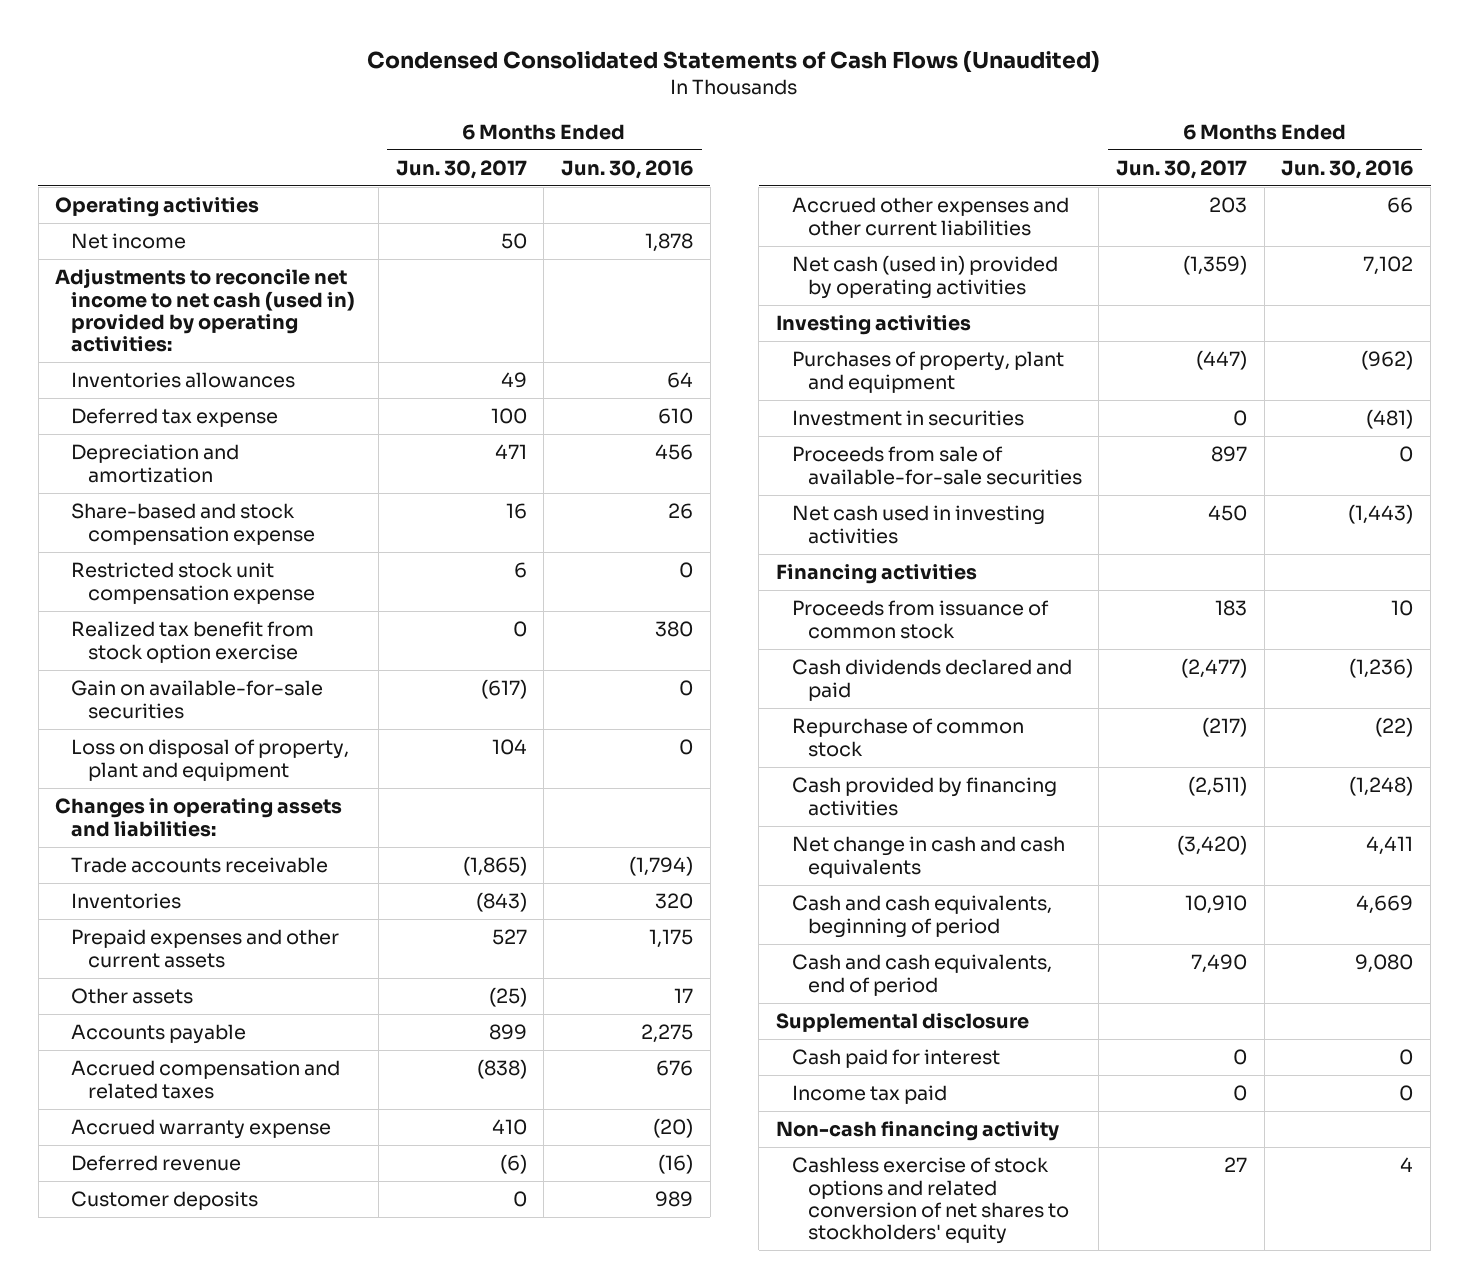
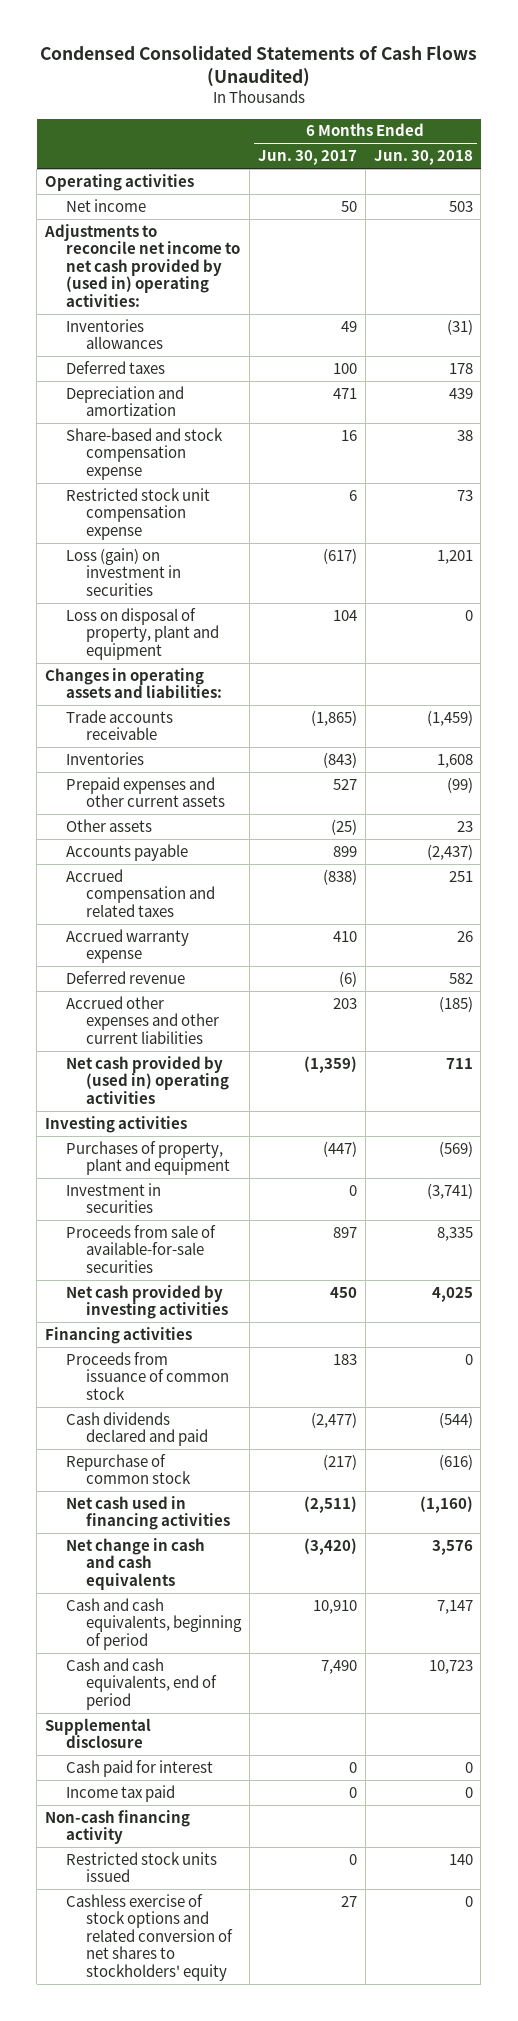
[561,159,694,179] Jun. 30, 2016 -> none
none -> [373,150,473,166] Jun. 30, 2018
[55,268,356,353] Adjustments to reconcile net income to net cash (used in) provided by operating activities: -> [43,223,240,307] Adjustments to reconcile net income to net cash provided by (used in) operating activities:
[71,408,279,428] Deferred tax expense -> [65,360,165,374] Deferred taxes
[71,621,315,663] Realized tax benefit from stock option exercise -> none
[71,680,324,719] Gain on available-for-sale securities -> [65,547,182,596] Loss (gain) on investment in securities
[71,1191,259,1211] Customer deposits -> none
[791,255,1058,299] Net cash (used in) provided by operating activities -> [65,1055,230,1104] Net cash provided by (used in) operating activities
[791,505,1045,544] Net cash used in investing activities -> [65,1284,229,1320] Net cash provided by investing activities
[791,777,1057,816] Cash provided by financing activities -> [65,1495,231,1531] Net cash used in financing activities
none -> [65,1851,217,1883] Restricted stock units issued

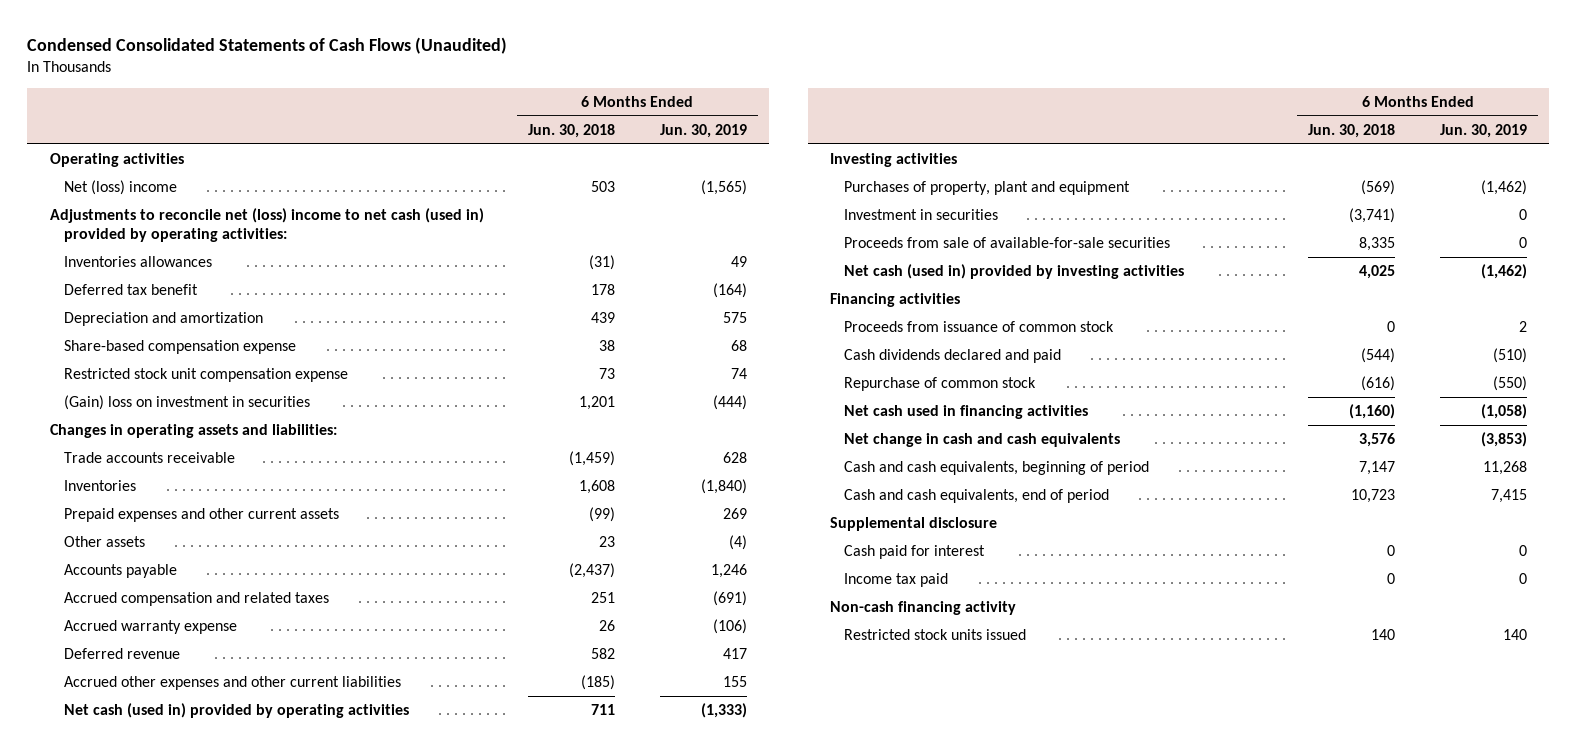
[257,150,357,166] Jun. 30, 2017 -> none
none -> [659,123,747,138] Jun. 30, 2019
[65,198,146,212] Net income -> [63,179,177,195] Net (loss) income
[43,223,240,307] Adjustments to reconcile net income to net cash provided by (used in) operating activities: -> [49,207,484,243] Adjustments to reconcile net (loss) income to net cash (used in) provided by operating activities:
[65,360,165,374] Deferred taxes -> [63,283,198,295] Deferred tax benefit
[65,427,223,480] Share-based and stock compensation expense -> [63,339,296,354] Share-based compensation expense
[65,607,220,660] Loss on disposal of property, plant and equipment -> none
[65,547,182,596] Loss (gain) on investment in securities -> [63,394,310,410] (Gain) loss on investment in securities
[65,1055,230,1104] Net cash provided by (used in) operating activities -> [63,702,409,718] Net cash (used in) provided by operating activities
[65,1284,229,1320] Net cash provided by investing activities -> [844,263,1185,279] Net cash (used in) provided by investing activities
[65,1893,234,1981] Cashless exercise of stock options and related conversion of net shares to stockholders' equity -> none

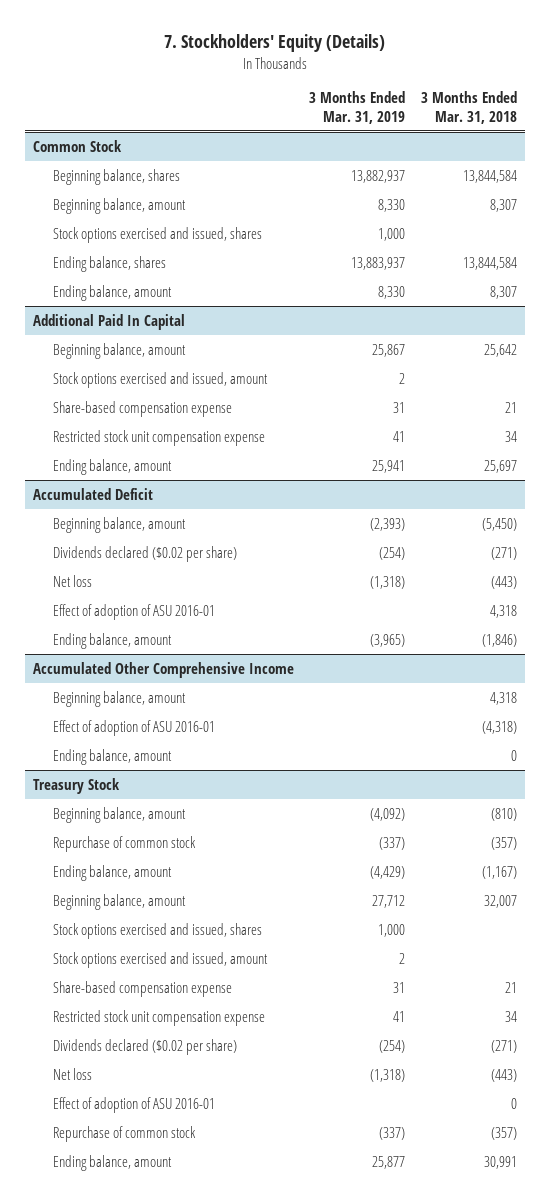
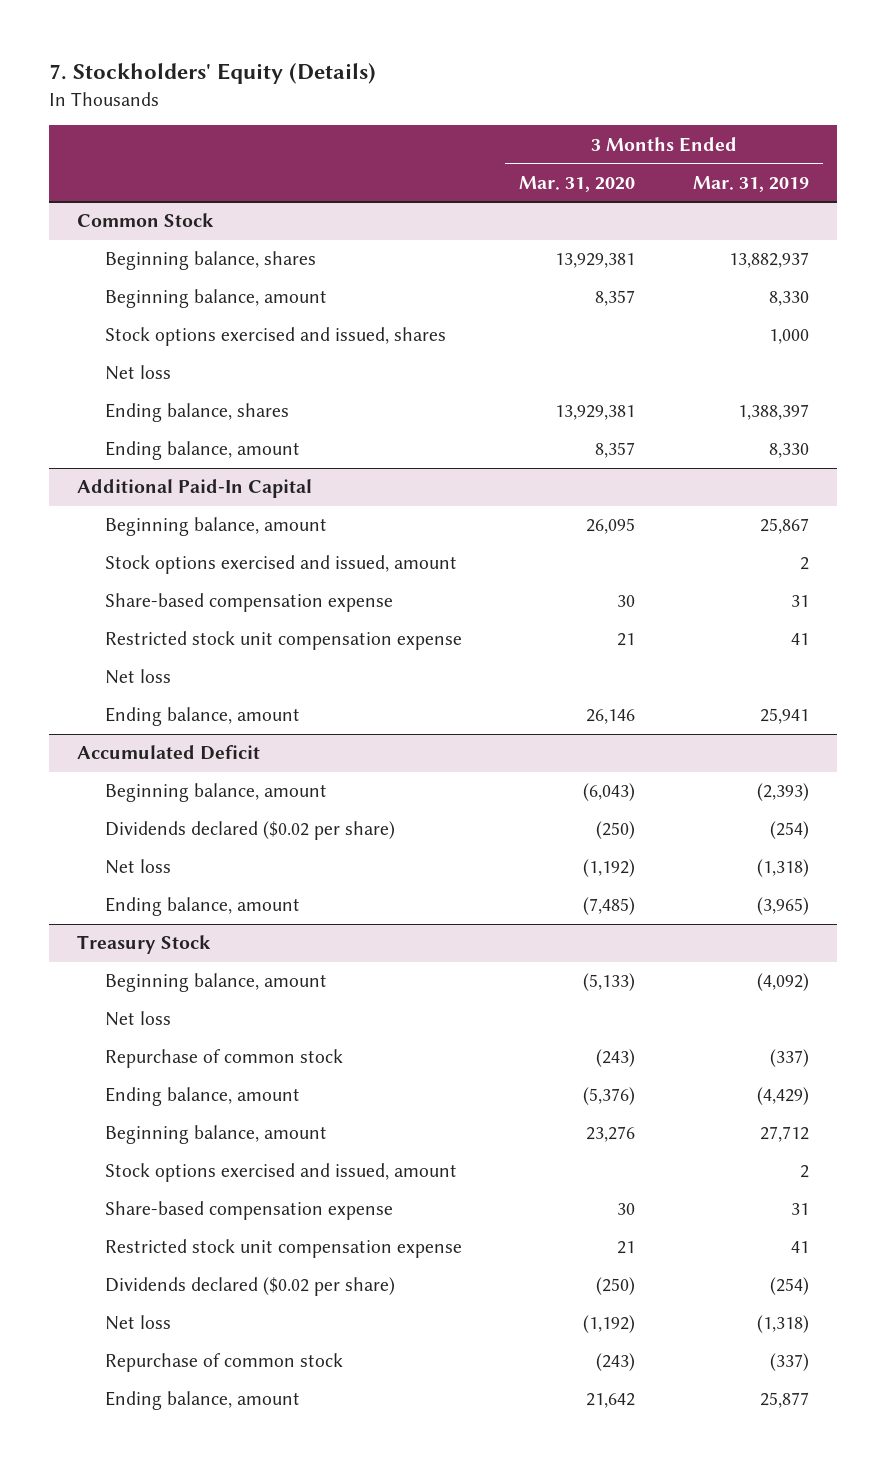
[420,91,517,124] 3 Months Ended Mar. 31, 2018 -> none
none -> [519,175,636,192] Mar. 31, 2020
none -> [105,365,172,381] Net loss
[351,256,406,270] 13,883,937 -> [737,404,809,421] 1,388,397
[32,313,185,330] Additional Paid In Capital -> [77,479,313,499] Additional Paid-In Capital
none -> [105,669,172,685] Net loss
[53,603,216,620] Effect of adoption of ASU 2016-01 -> none
[32,661,294,678] Accumulated Other Comprehensive Income -> none
[53,690,187,707] Beginning balance, amount -> none
[53,719,216,736] Effect of adoption of ASU 2016-01 -> none
[53,748,173,765] Ending balance, amount -> none
none -> [105,1011,172,1027] Net loss
[53,922,263,939] Stock options exercised and issued, shares -> none
[53,1096,216,1113] Effect of adoption of ASU 2016-01 -> none

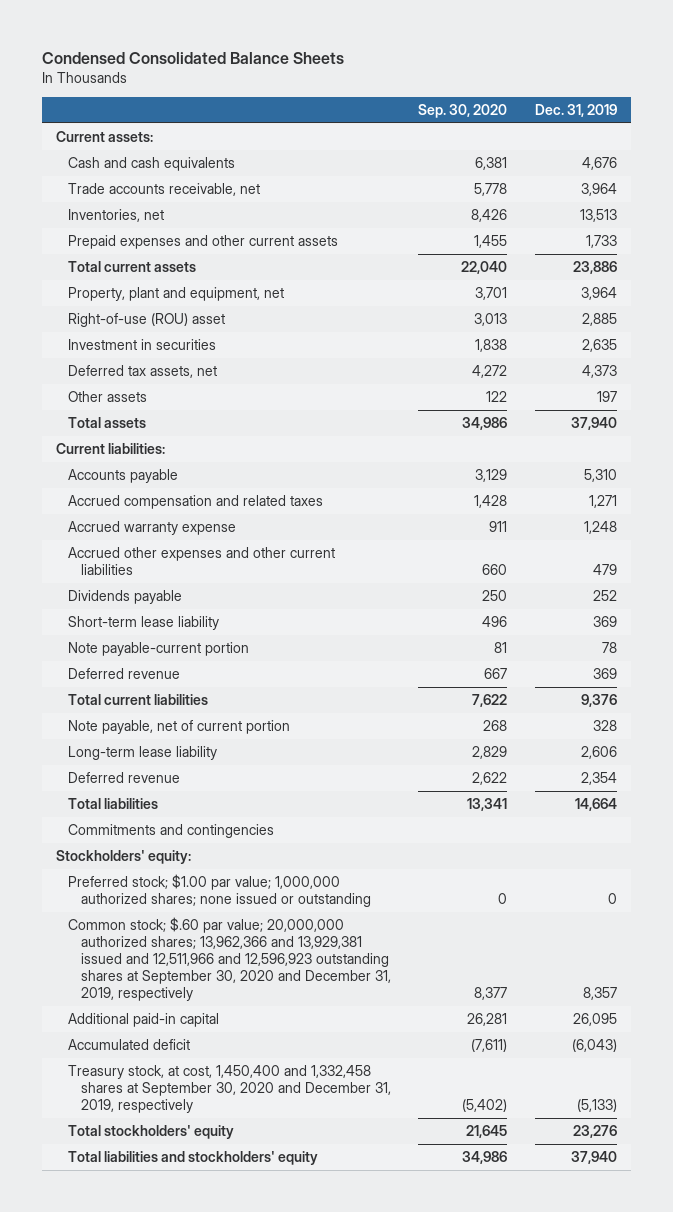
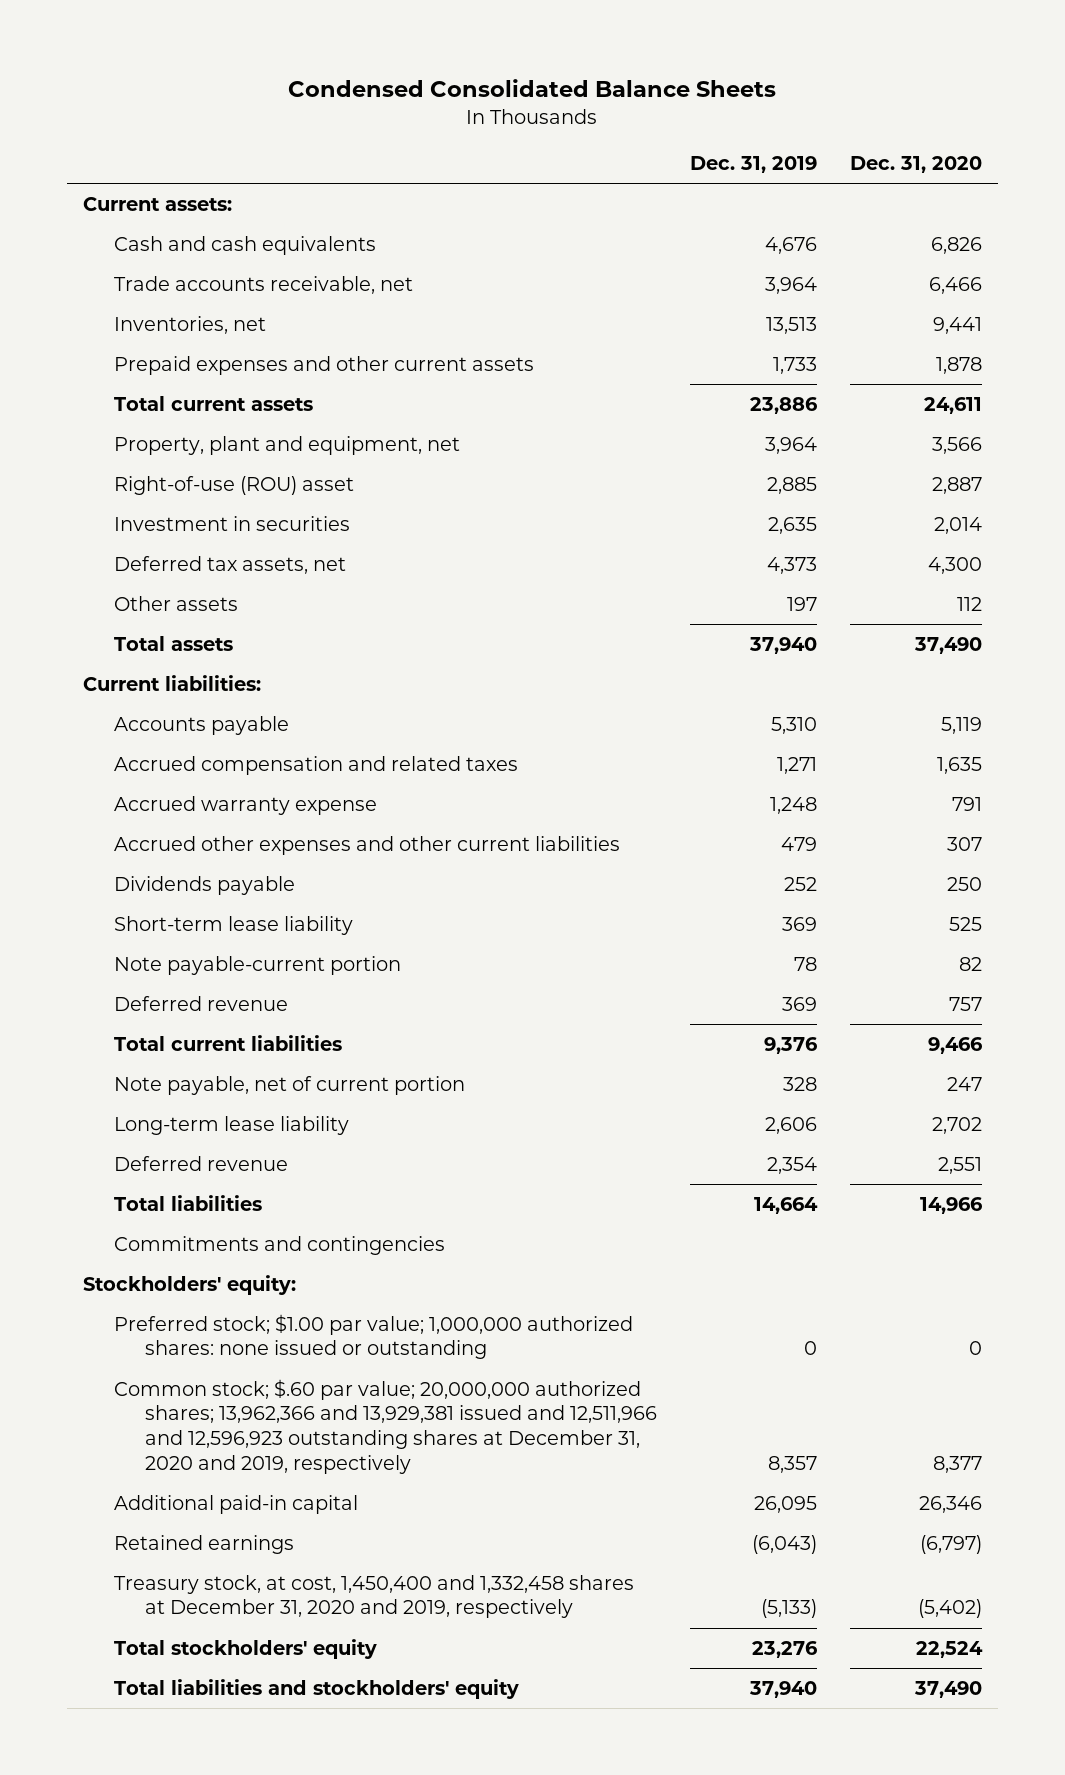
[418,103,508,118] Sep. 30, 2020 -> none
none -> [849,156,982,174] Dec. 31, 2020
[68,873,372,907] Preferred stock; $1.00 par value; 1,000,000 authorized shares; none issued or outstanding -> [114,1313,634,1360] Preferred stock; $1.00 par value; 1,000,000 authorized shares: none issued or outstanding
[68,916,392,1001] Common stock; $.60 par value; 20,000,000 authorized shares; 13,962,366 and 13,929,381 issued and 12,511,966 and 12,596,923 outstanding shares at September 30, 2020 and December 31, 2019, respectively -> [114,1378,657,1474] Common stock; $.60 par value; 20,000,000 authorized shares; 13,962,366 and 13,929,381 issued and 12,511,966 and 12,596,923 outstanding shares at December 31, 2020 and 2019, respectively
[68,1038,191,1050] Accumulated deficit -> [114,1534,295,1554] Retained earnings
[68,1064,392,1113] Treasury stock, at cost, 1,450,400 and 1,332,458 shares at September 30, 2020 and December 31, 2019, respectively -> [114,1574,635,1619] Treasury stock, at cost, 1,450,400 and 1,332,458 shares at December 31, 2020 and 2019, respectively

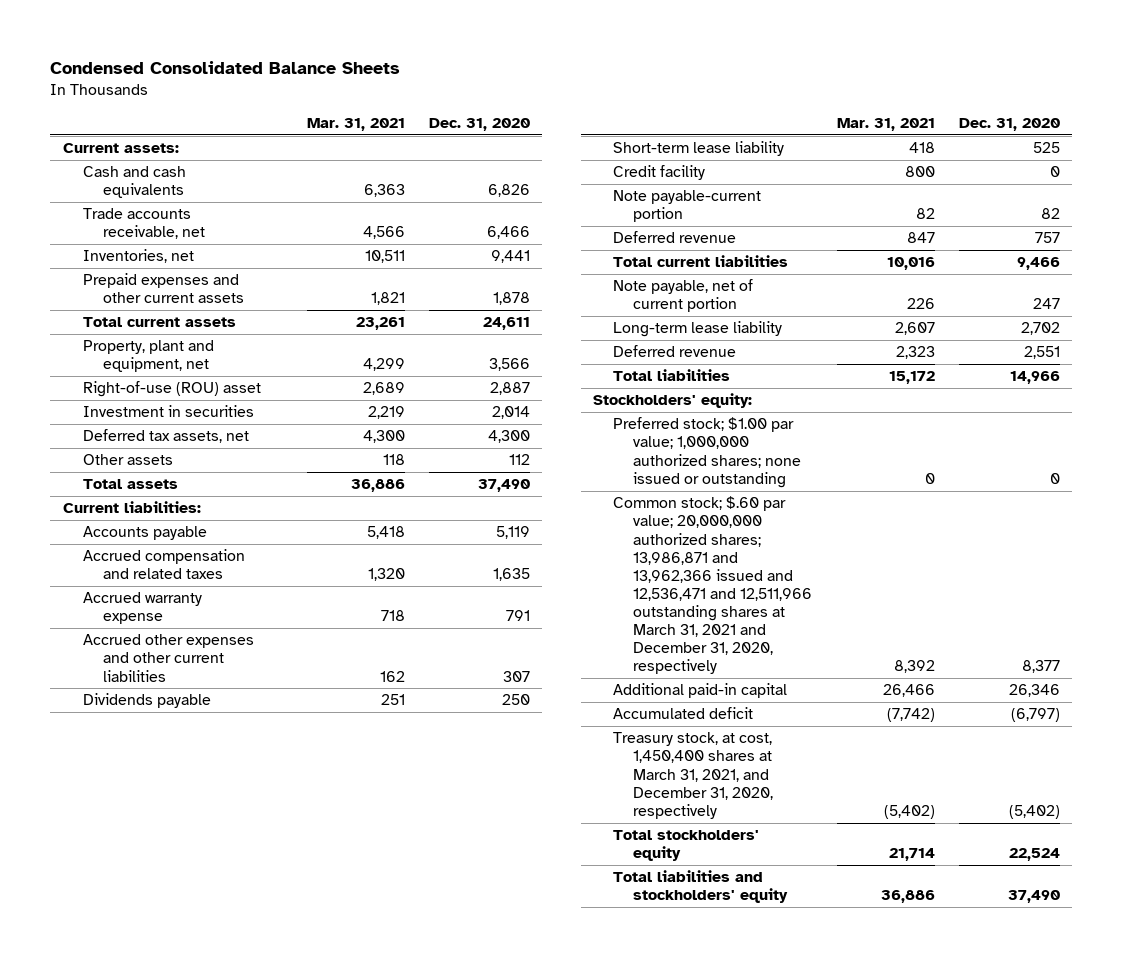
[689,156,817,174] Dec. 31, 2019 -> none
none -> [306,117,405,131] Mar. 31, 2021
none -> [613,165,706,181] Credit facility
[114,1235,446,1255] Commitments and contingencies -> none
[114,1313,634,1360] Preferred stock; $1.00 par value; 1,000,000 authorized shares: none issued or outstanding -> [613,417,802,488] Preferred stock; $1.00 par value; 1,000,000 authorized shares; none issued or outstanding
[114,1378,657,1474] Common stock; $.60 par value; 20,000,000 authorized shares; 13,962,366 and 13,929,381 issued and 12,511,966 and 12,596,923 outstanding shares at December 31, 2020 and 2019, respectively -> [613,496,813,675] Common stock; $.60 par value; 20,000,000 authorized shares; 13,986,871 and 13,962,366 issued and 12,536,471 and 12,511,966 outstanding shares at March 31, 2021 and December 31, 2020, respectively
[114,1534,295,1554] Retained earnings -> [613,707,754,720] Accumulated deficit
[114,1574,635,1619] Treasury stock, at cost, 1,450,400 and 1,332,458 shares at December 31, 2020 and 2019, respectively -> [613,732,774,819] Treasury stock, at cost, 1,450,400 shares at March 31, 2021, and December 31, 2020, respectively

